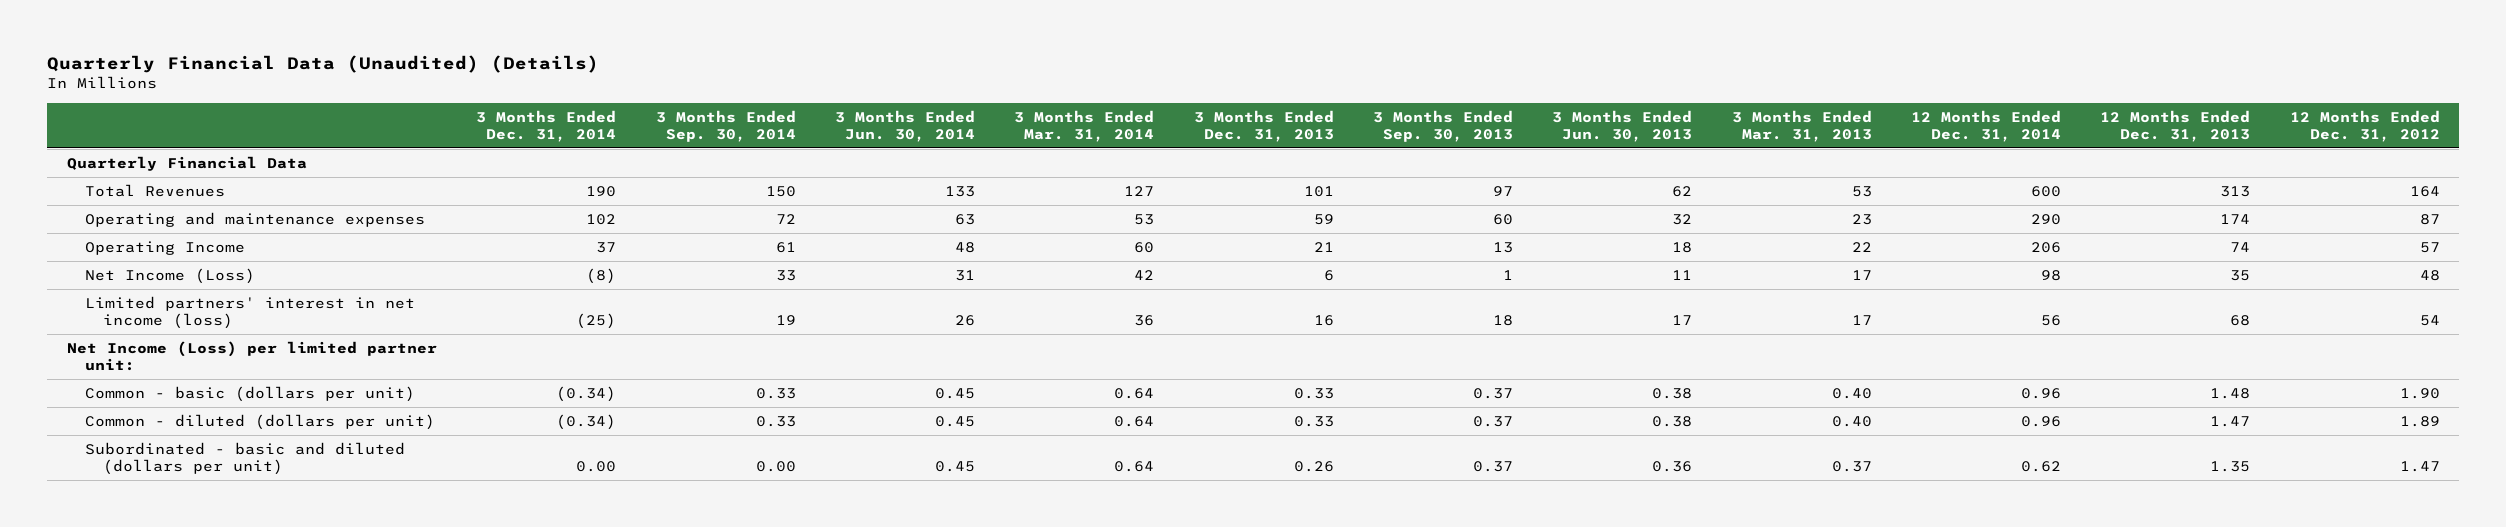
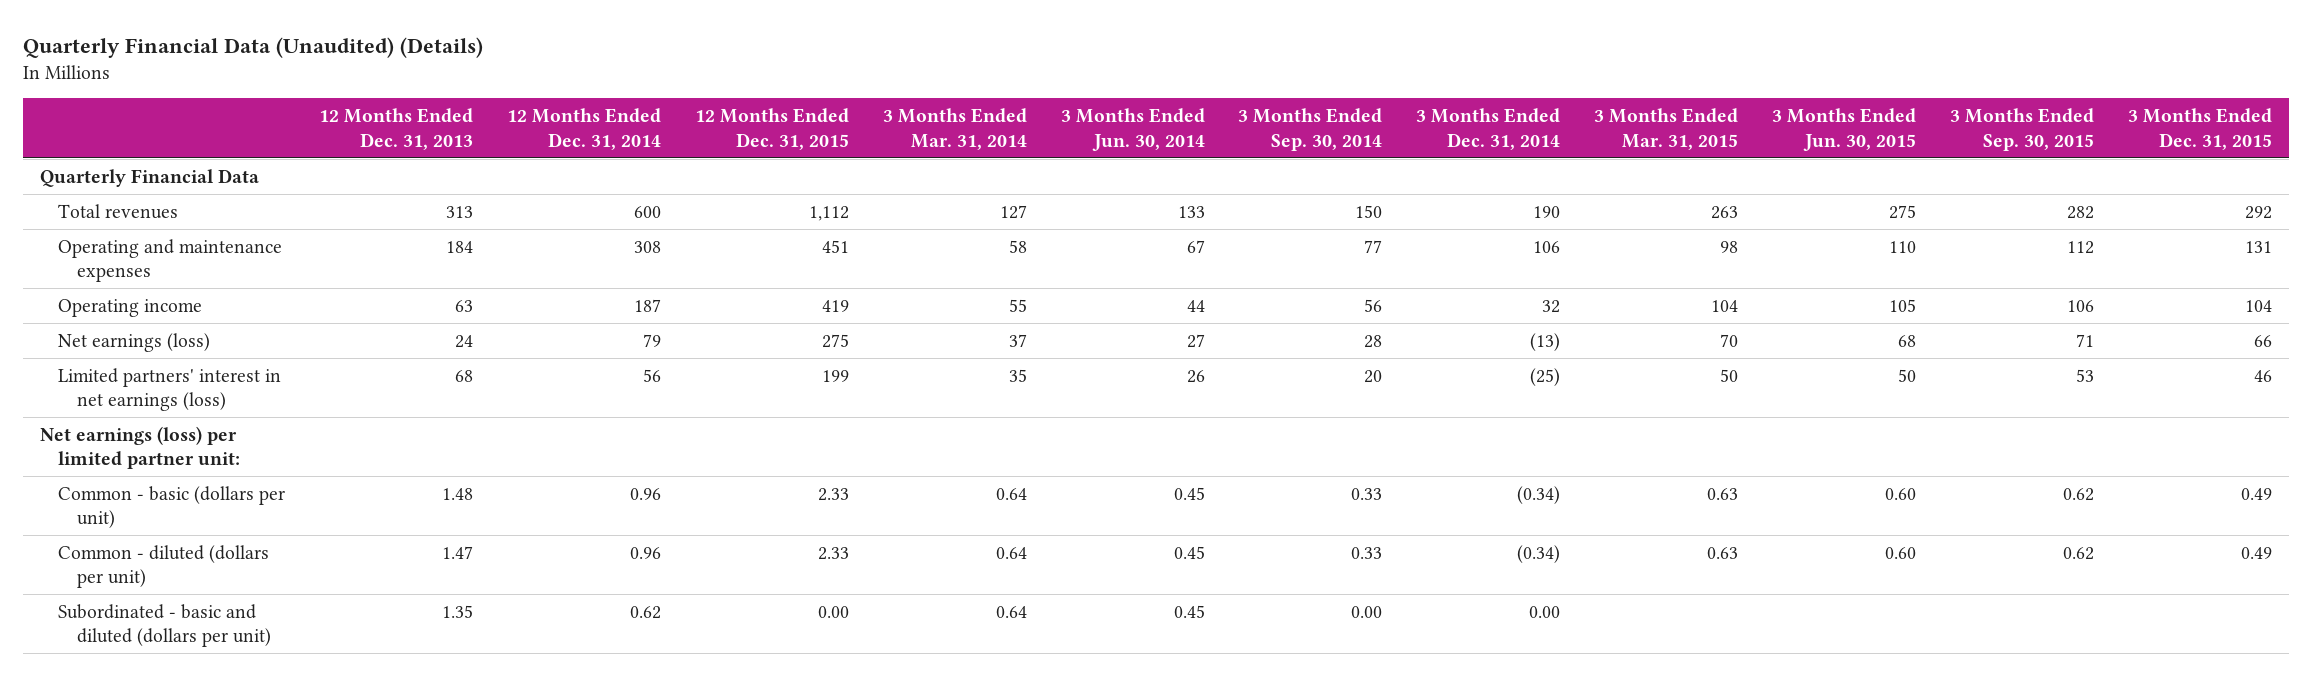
[1193,109,1334,142] 3 Months Ended Dec. 31, 2013 -> none
[1372,109,1513,142] 3 Months Ended Sep. 30, 2013 -> none
[1552,109,1693,142] 3 Months Ended Jun. 30, 2013 -> none
[1731,109,1872,142] 3 Months Ended Mar. 31, 2013 -> none
[2289,109,2440,142] 12 Months Ended Dec. 31, 2012 -> none
none -> [694,108,849,150] 12 Months Ended Dec. 31, 2015
none -> [1594,108,1739,150] 3 Months Ended Mar. 31, 2015
none -> [1771,108,1916,151] 3 Months Ended Jun. 30, 2015
none -> [1949,108,2094,151] 3 Months Ended Sep. 30, 2015
none -> [2127,108,2272,150] 3 Months Ended Dec. 31, 2015
[85,183,226,197] Total Revenues -> [58,203,179,219] Total revenues
[586,213,617,225] 102 -> [1533,240,1561,253] 106
[775,213,796,224] 72 -> [1364,239,1383,253] 77
[954,213,975,225] 63 -> [1186,239,1205,253] 67
[1134,213,1155,225] 53 -> [1008,239,1027,253] 58
[2030,213,2061,225] 290 -> [633,240,661,253] 308
[2220,213,2251,224] 174 -> [446,240,474,253] 184
[85,240,246,255] Operating Income -> [58,298,203,317] Operating income
[596,241,617,253] 37 -> [1542,299,1561,313] 32
[775,241,796,253] 61 -> [1364,298,1383,312] 56
[954,241,975,253] 48 -> [1186,299,1205,312] 44
[1134,241,1155,253] 60 -> [1008,298,1027,312] 55
[2030,241,2061,253] 206 -> [633,298,661,312] 187
[2230,241,2251,252] 74 -> [455,299,474,312] 63
[85,267,256,284] Net Income (Loss) -> [58,332,211,352] Net earnings (loss)
[586,267,617,284] (8) -> [1530,332,1561,351] (13)
[775,269,796,281] 33 -> [1364,334,1383,348] 28
[954,269,975,281] 31 -> [1186,333,1205,348] 27
[1134,269,1155,280] 42 -> [1008,333,1027,347] 37
[2040,269,2061,281] 98 -> [642,333,661,347] 79
[2230,269,2251,281] 35 -> [455,334,474,348] 24
[85,295,416,329] Limited partners' interest in net income (loss) -> [58,367,282,412] Limited partners' interest in net earnings (loss)
[775,314,796,325] 19 -> [1364,369,1383,383] 20
[1134,314,1155,326] 36 -> [1008,368,1027,382] 35
[66,340,437,371] Net Income (Loss) per limited partner unit: -> [39,425,241,470] Net earnings (loss) per limited partner unit:

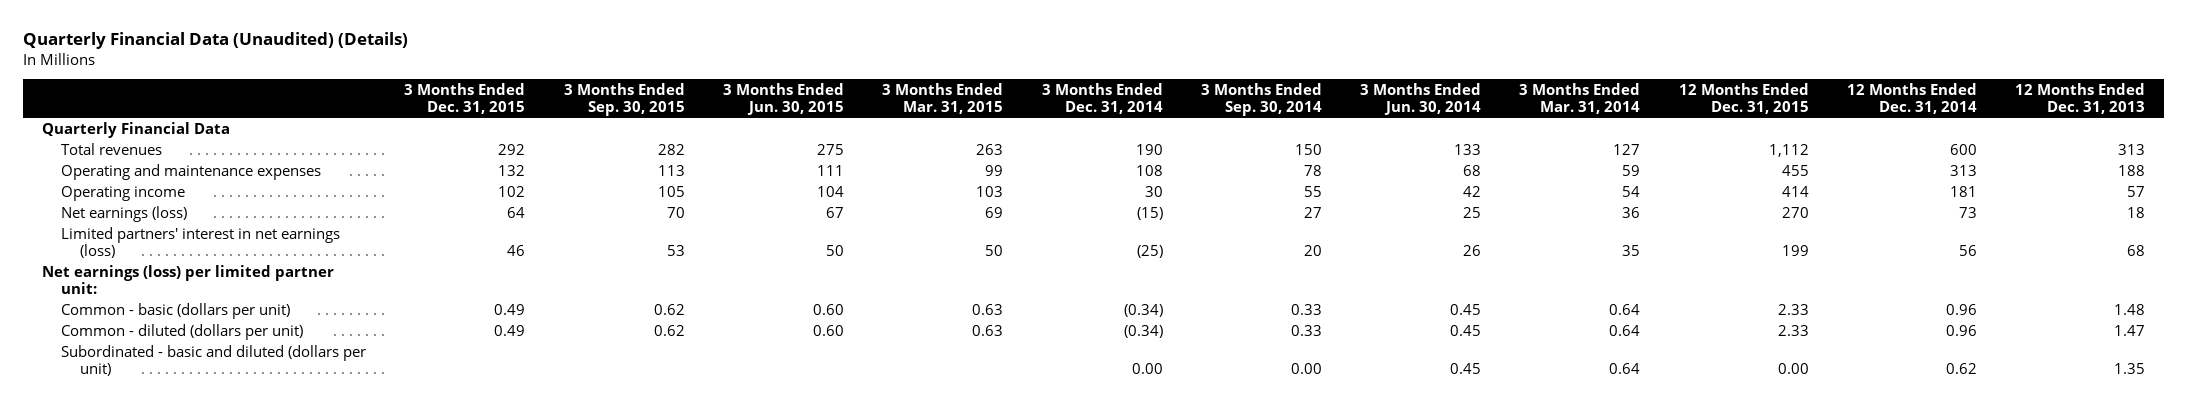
[446,240,474,253] 184 -> [2118,164,2146,176] 188
[633,240,661,253] 308 -> [1949,164,1977,176] 313
[821,239,849,253] 451 -> [1781,164,1809,176] 455
[1008,239,1027,253] 58 -> [1622,164,1641,176] 59
[1186,239,1205,253] 67 -> [1463,164,1482,176] 68
[1364,239,1383,253] 77 -> [1303,164,1322,176] 78
[1533,240,1561,253] 106 -> [1135,164,1163,176] 108
[1720,240,1739,253] 98 -> [985,164,1004,176] 99
[1888,240,1916,253] 110 -> [816,164,844,176] 111
[2066,240,2094,254] 112 -> [657,164,685,176] 113
[2244,240,2272,253] 131 -> [498,164,526,176] 132
[455,299,474,312] 63 -> [2127,185,2146,197] 57
[633,298,661,312] 187 -> [1949,185,1977,197] 181
[821,299,849,312] 419 -> [1781,185,1809,197] 414
[1008,298,1027,312] 55 -> [1622,185,1641,197] 54
[1186,299,1205,312] 44 -> [1463,185,1482,197] 42
[1364,298,1383,312] 56 -> [1303,185,1322,197] 55
[1542,299,1561,313] 32 -> [1144,185,1163,197] 30
[1711,299,1739,312] 104 -> [976,185,1004,197] 103
[1888,298,1916,312] 105 -> [816,185,844,197] 104
[2066,299,2094,312] 106 -> [657,185,685,197] 105
[2244,299,2272,312] 104 -> [498,185,526,197] 102
[455,334,474,348] 24 -> [2127,206,2146,218] 18
[642,333,661,347] 79 -> [1958,206,1977,218] 73
[821,333,849,348] 275 -> [1781,206,1809,218] 270
[1008,333,1027,347] 37 -> [1622,206,1641,218] 36
[1186,333,1205,348] 27 -> [1463,206,1482,218] 25
[1364,334,1383,348] 28 -> [1303,206,1322,218] 27
[1530,332,1561,351] (13) -> [1136,206,1163,220] (15)
[1720,333,1739,347] 70 -> [985,206,1004,218] 69
[1897,334,1916,347] 68 -> [825,206,844,218] 67
[2075,333,2094,347] 71 -> [666,206,685,218] 70
[2253,334,2272,347] 66 -> [507,206,526,218] 64

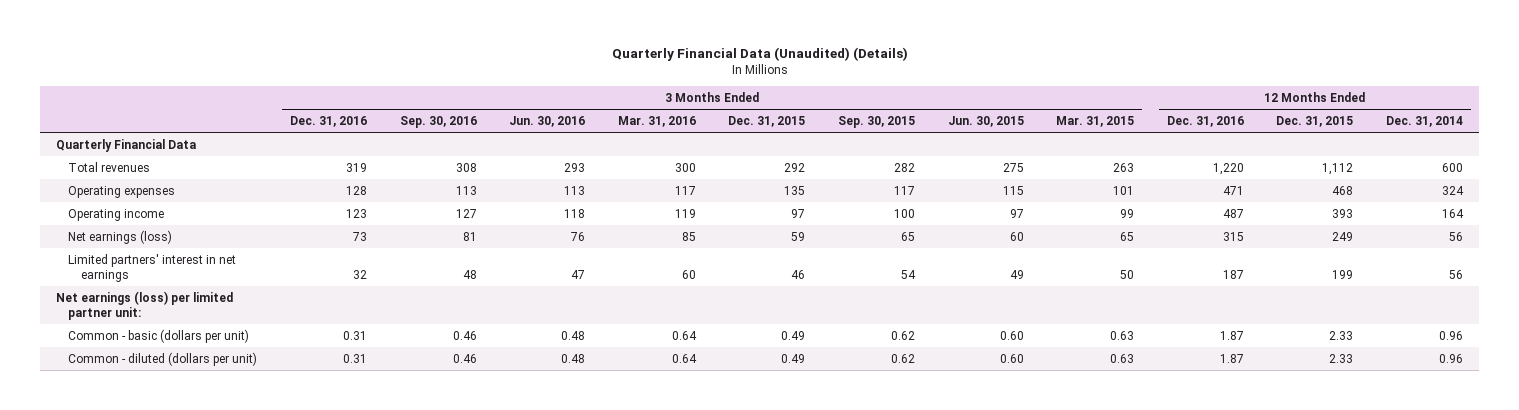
[1041,82,1163,114] 3 Months Ended Dec. 31, 2014 -> none
[1200,82,1322,116] 3 Months Ended Sep. 30, 2014 -> none
[1360,82,1482,115] 3 Months Ended Jun. 30, 2014 -> none
[1519,82,1641,114] 3 Months Ended Mar. 31, 2014 -> none
[2015,82,2146,114] 12 Months Ended Dec. 31, 2013 -> none
none -> [289,115,367,127] Dec. 31, 2016
none -> [399,115,477,128] Sep. 30, 2016
none -> [509,115,586,127] Jun. 30, 2016
none -> [617,115,696,127] Mar. 31, 2016
none -> [1166,115,1244,127] Dec. 31, 2016
[61,163,322,180] Operating and maintenance expenses -> [68,185,176,198] Operating expenses
[498,164,526,176] 132 -> [784,185,806,195] 135
[657,164,685,176] 113 -> [893,185,915,195] 117
[816,164,844,176] 111 -> [1002,185,1024,195] 115
[985,164,1004,176] 99 -> [1113,185,1135,195] 101
[1781,164,1809,176] 455 -> [1332,185,1354,195] 468
[1949,164,1977,176] 313 -> [1441,185,1464,195] 324
[498,185,526,197] 102 -> [791,208,806,218] 97
[657,185,685,197] 105 -> [893,208,915,218] 100
[816,185,844,197] 104 -> [1009,208,1024,218] 97
[976,185,1004,197] 103 -> [1120,208,1135,218] 99
[1781,185,1809,197] 414 -> [1332,208,1354,218] 393
[1949,185,1977,197] 181 -> [1441,208,1464,218] 164
[507,206,526,218] 64 -> [791,231,806,241] 59
[666,206,685,218] 70 -> [900,231,915,241] 65
[825,206,844,218] 67 -> [1009,231,1024,241] 60
[985,206,1004,218] 69 -> [1120,231,1135,241] 65
[1781,206,1809,218] 270 -> [1332,231,1354,241] 249
[1958,206,1977,218] 73 -> [1448,231,1463,241] 56
[61,226,341,258] Limited partners' interest in net earnings (loss) -> [68,253,237,282] Limited partners' interest in net earnings
[666,244,685,256] 53 -> [900,269,916,279] 54
[825,244,844,256] 50 -> [1009,269,1024,279] 49
[61,344,367,376] Subordinated - basic and diluted (dollars per unit) -> none

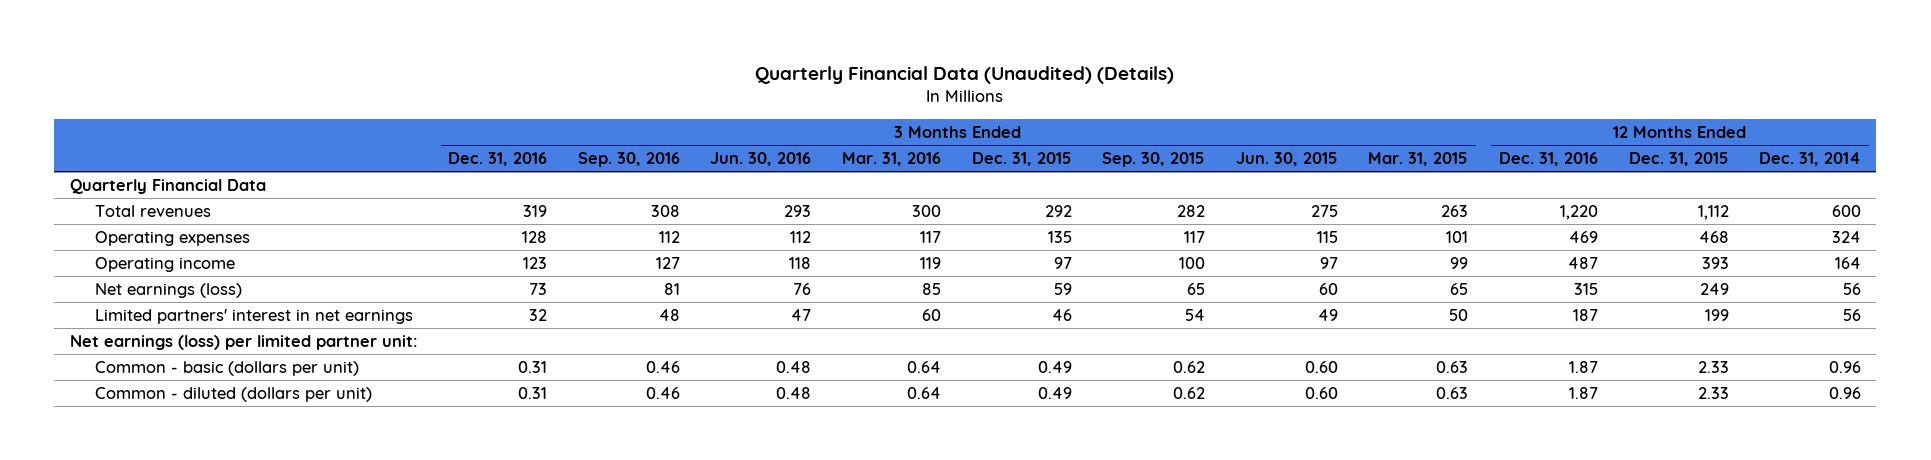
[455,185,477,195] 113 -> [658,230,680,243] 112
[564,185,586,195] 113 -> [790,230,812,243] 112
[1222,185,1244,195] 471 -> [1568,230,1598,243] 469

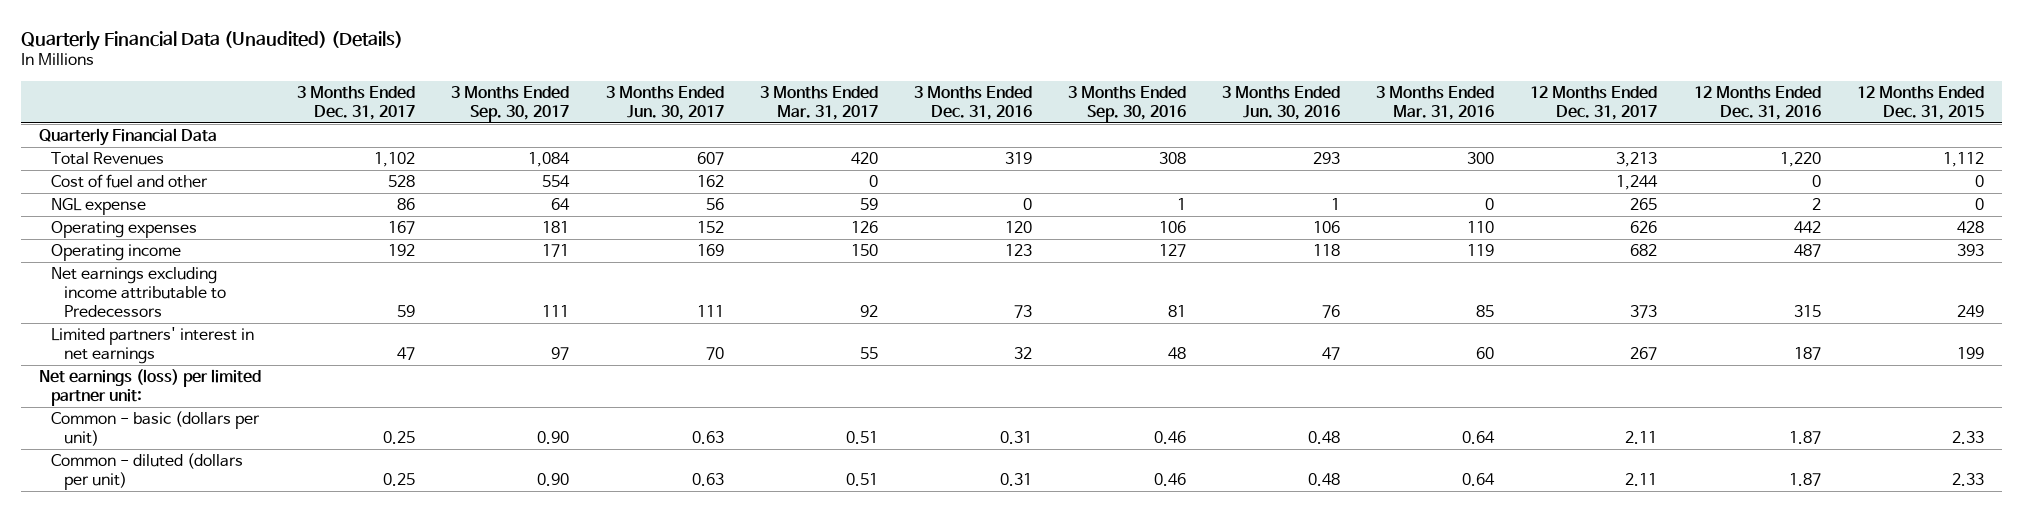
[971,152,1072,167] Dec. 31, 2015 -> none
[1102,152,1206,168] Sep. 30, 2015 -> none
[1235,152,1338,167] Jun. 30, 2015 -> none
[1368,152,1469,167] Mar. 31, 2015 -> none
[1759,152,1862,167] Dec. 31, 2014 -> none
none -> [297,85,416,120] 3 Months Ended Dec. 31, 2017
none -> [451,85,570,122] 3 Months Ended Sep. 30, 2017
none -> [605,85,724,120] 3 Months Ended Jun. 30, 2017
none -> [759,85,878,120] 3 Months Ended Mar. 31, 2017
none -> [1530,85,1658,120] 12 Months Ended Dec. 31, 2017
[94,204,211,217] Total revenues -> [51,152,165,166] Total Revenues
none -> [51,174,209,189] Cost of fuel and other
none -> [51,198,147,216] NGL expense
[522,230,548,243] 128 -> [1004,221,1032,234] 120
[658,230,680,243] 112 -> [1159,221,1187,234] 106
[790,230,812,243] 112 -> [1313,221,1341,234] 106
[919,230,941,243] 117 -> [1467,221,1495,234] 110
[1568,230,1598,243] 469 -> [1793,221,1821,234] 442
[1698,230,1729,243] 468 -> [1956,221,1984,234] 428
[94,282,242,298] Net earnings (loss) -> [51,267,226,317] Net earnings excluding income attributable to Predecessors

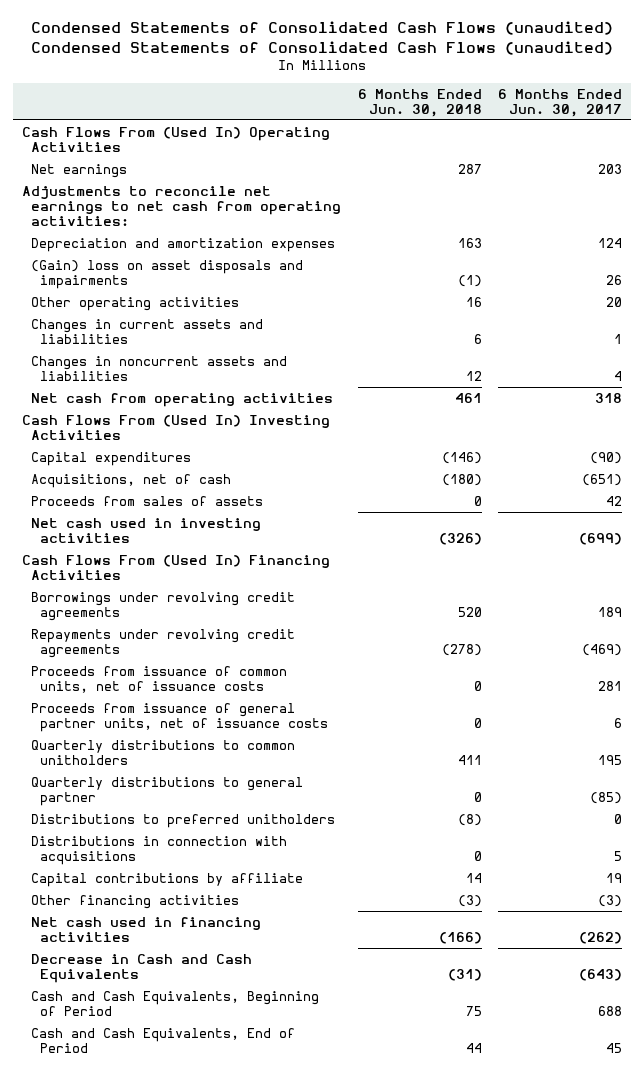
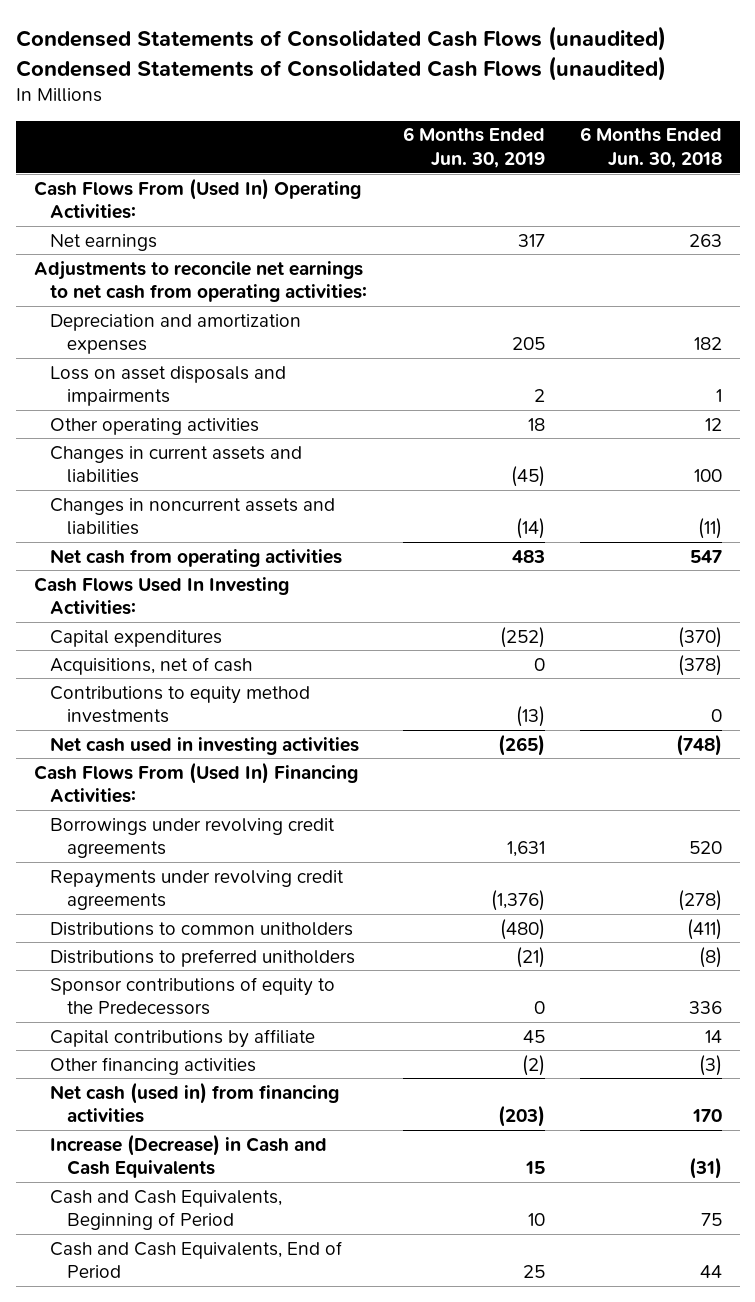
[498,88,623,117] 6 Months Ended Jun. 30, 2017 -> none
none -> [402,127,545,168] 6 Months Ended Jun. 30, 2019
[21,126,330,153] Cash Flows From (Used In) Operating Activities -> [33,177,361,220] Cash Flows From (Used In) Operating Activities:
[457,163,482,174] 287 -> [688,233,722,247] 263
[30,495,263,506] Proceeds from sales of assets -> none
[457,237,482,248] 163 -> [693,337,722,351] 182
[30,259,303,290] (Gain) loss on asset disposals and impairments -> [50,365,287,407] Loss on asset disposals and impairments
[457,275,482,288] (1) -> [715,389,722,403] 1
[465,296,482,307] 16 -> [704,417,722,431] 12
[473,334,482,345] 6 -> [693,469,722,483] 100
[465,371,482,382] 12 -> [697,518,722,540] (11)
[454,392,482,403] 461 -> [689,549,722,563] 547
[21,414,330,441] Cash Flows From (Used In) Investing Activities -> [33,576,289,616] Cash Flows Used In Investing Activities:
[441,451,482,464] (146) -> [677,626,722,648] (370)
[441,473,482,486] (180) -> [677,654,722,676] (378)
none -> [50,685,311,724] Contributions to equity method investments
[438,533,482,546] (326) -> [675,733,722,756] (748)
[21,554,330,581] Cash Flows From (Used In) Financing Activities -> [33,761,358,804] Cash Flows From (Used In) Financing Activities:
[30,665,287,694] Proceeds from issuance of common units, net of issuance costs -> none
[30,702,328,733] Proceeds from issuance of general partner units, net of issuance costs -> none
[30,776,303,807] Quarterly distributions to general partner -> none
[30,739,295,766] Quarterly distributions to common unitholders -> [50,921,354,936] Distributions to common unitholders
[457,755,482,766] 411 -> [686,918,722,940] (411)
[30,835,287,866] Distributions in connection with acquisitions -> none
none -> [50,976,336,1016] Sponsor contributions of equity to the Predecessors
[30,916,261,943] Net cash used in financing activities -> [50,1081,340,1124] Net cash (used in) from financing activities
[438,932,482,945] (166) -> [691,1109,722,1123] 170
[30,953,252,984] Decrease in Cash and Cash Equivalents -> [50,1133,328,1179] Increase (Decrease) in Cash and Cash Equivalents

